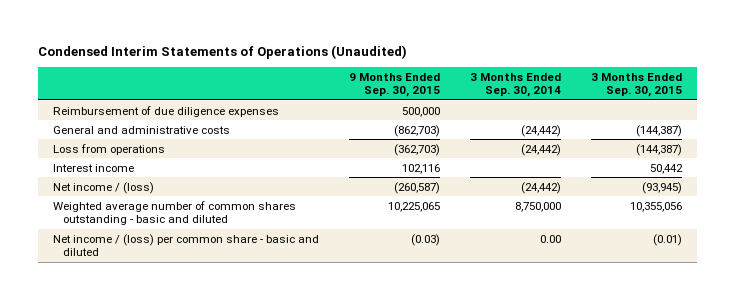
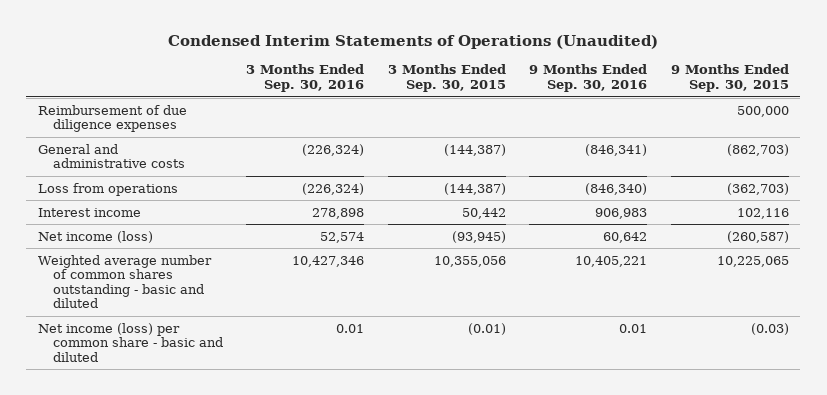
[470,72,562,98] 3 Months Ended Sep. 30, 2014 -> none
none -> [246,64,365,93] 3 Months Ended Sep. 30, 2016
none -> [529,64,648,93] 9 Months Ended Sep. 30, 2016
[53,181,155,194] Net income / (loss) -> [37,230,153,243] Net income (loss)
[53,233,320,257] Net income / (loss) per common share - basic and diluted -> [37,322,224,362] Net income (loss) per common share - basic and diluted

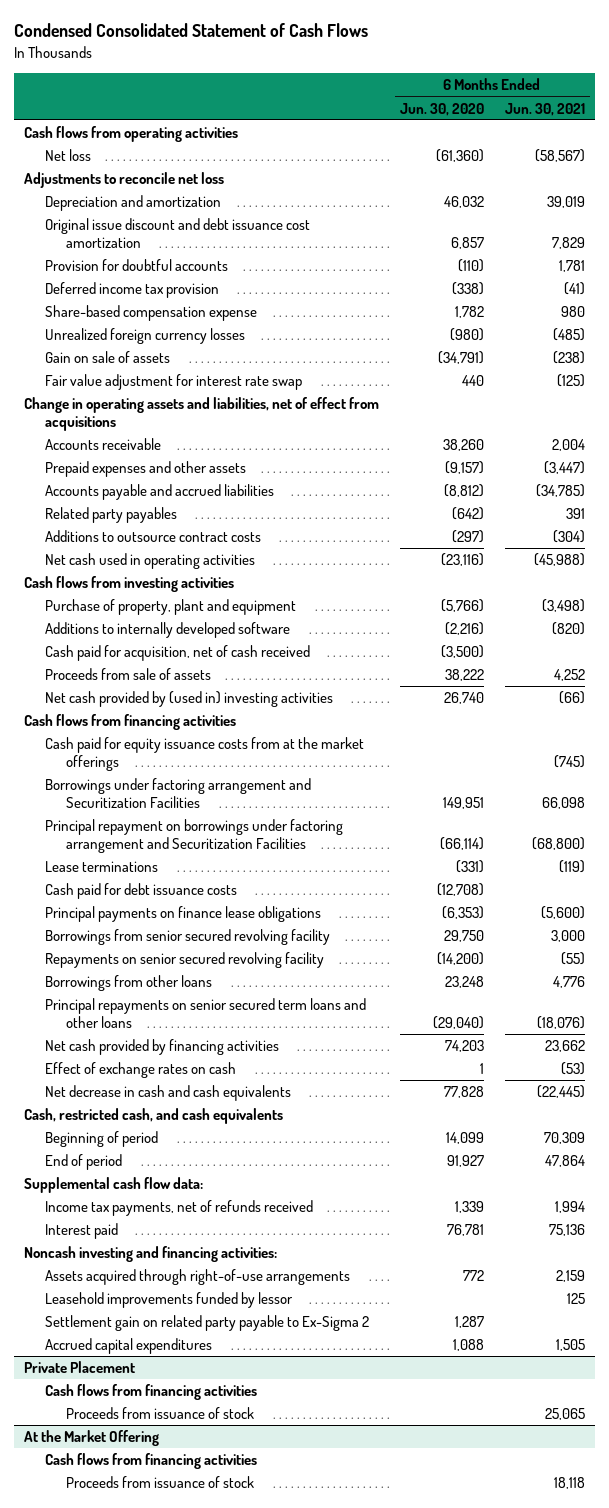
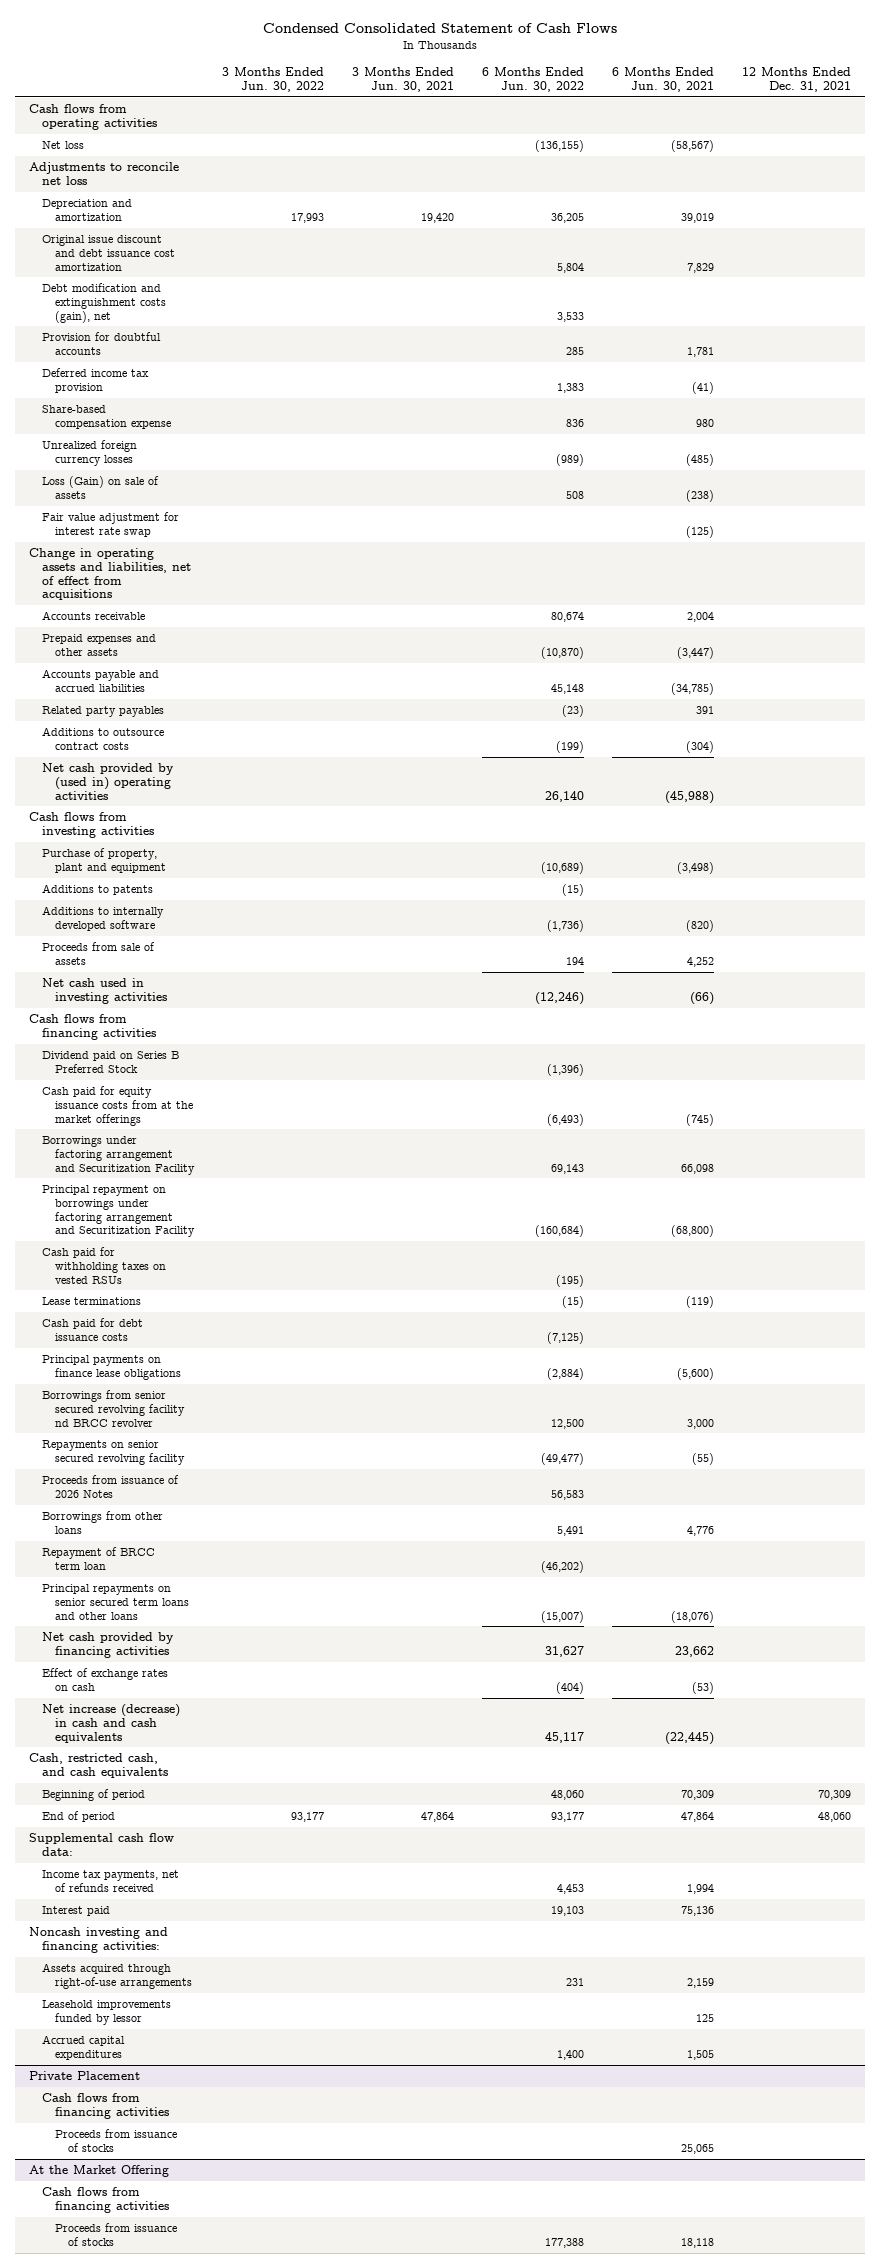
[399,102,484,116] Jun. 30, 2020 -> none
none -> [222,67,325,92] 3 Months Ended Jun. 30, 2022
none -> [352,67,455,92] 3 Months Ended Jun. 30, 2021
none -> [482,67,585,92] 6 Months Ended Jun. 30, 2022
none -> [742,67,852,92] 12 Months Ended Dec. 31, 2021
none -> [42,282,167,323] Debt modification and extinguishment costs (gain), net
[45,351,171,364] Gain on sale of assets -> [42,475,160,499] Loss (Gain) on sale of assets
[45,553,256,570] Net cash used in operating activities -> [42,762,175,800] Net cash provided by (used in) operating activities
none -> [42,883,154,895] Additions to patents
[45,645,311,662] Cash paid for acquisition, net of cash received -> none
[45,691,334,708] Net cash provided by (used in) investing activities -> [42,977,168,1004] Net cash used in investing activities
none -> [42,1050,180,1073] Dividend paid on Series B Preferred Stock
[45,778,312,808] Borrowings under factoring arrangement and Securitization Facilities -> [42,1135,196,1175] Borrowings under factoring arrangement and Securitization Facility
[45,819,344,853] Principal repayment on borrowings under factoring arrangement and Securitization Facilities -> [42,1184,196,1238] Principal repayment on borrowings under factoring arrangement and Securitization Facility
none -> [42,1246,167,1284] Cash paid for withholding taxes on vested RSUs
[45,929,331,946] Borrowings from senior secured revolving facility -> [42,1389,186,1427] Borrowings from senior secured revolving facility nd BRCC revolver
none -> [42,1474,180,1498] Proceeds from issuance of 2026 Notes
none -> [42,1546,156,1570] Repayment of BRCC term loan
[45,1085,292,1102] Net decrease in cash and cash equivalents -> [42,1703,181,1743] Net increase (decrease) in cash and cash equivalents
[45,1315,370,1332] Settlement gain on related party payable to Ex-Sigma 2 -> none
[65,1407,254,1420] Proceeds from issuance of stock -> [55,2128,178,2152] Proceeds from issuance of stocks
[65,1476,254,1489] Proceeds from issuance of stock -> [55,2222,178,2246] Proceeds from issuance of stocks

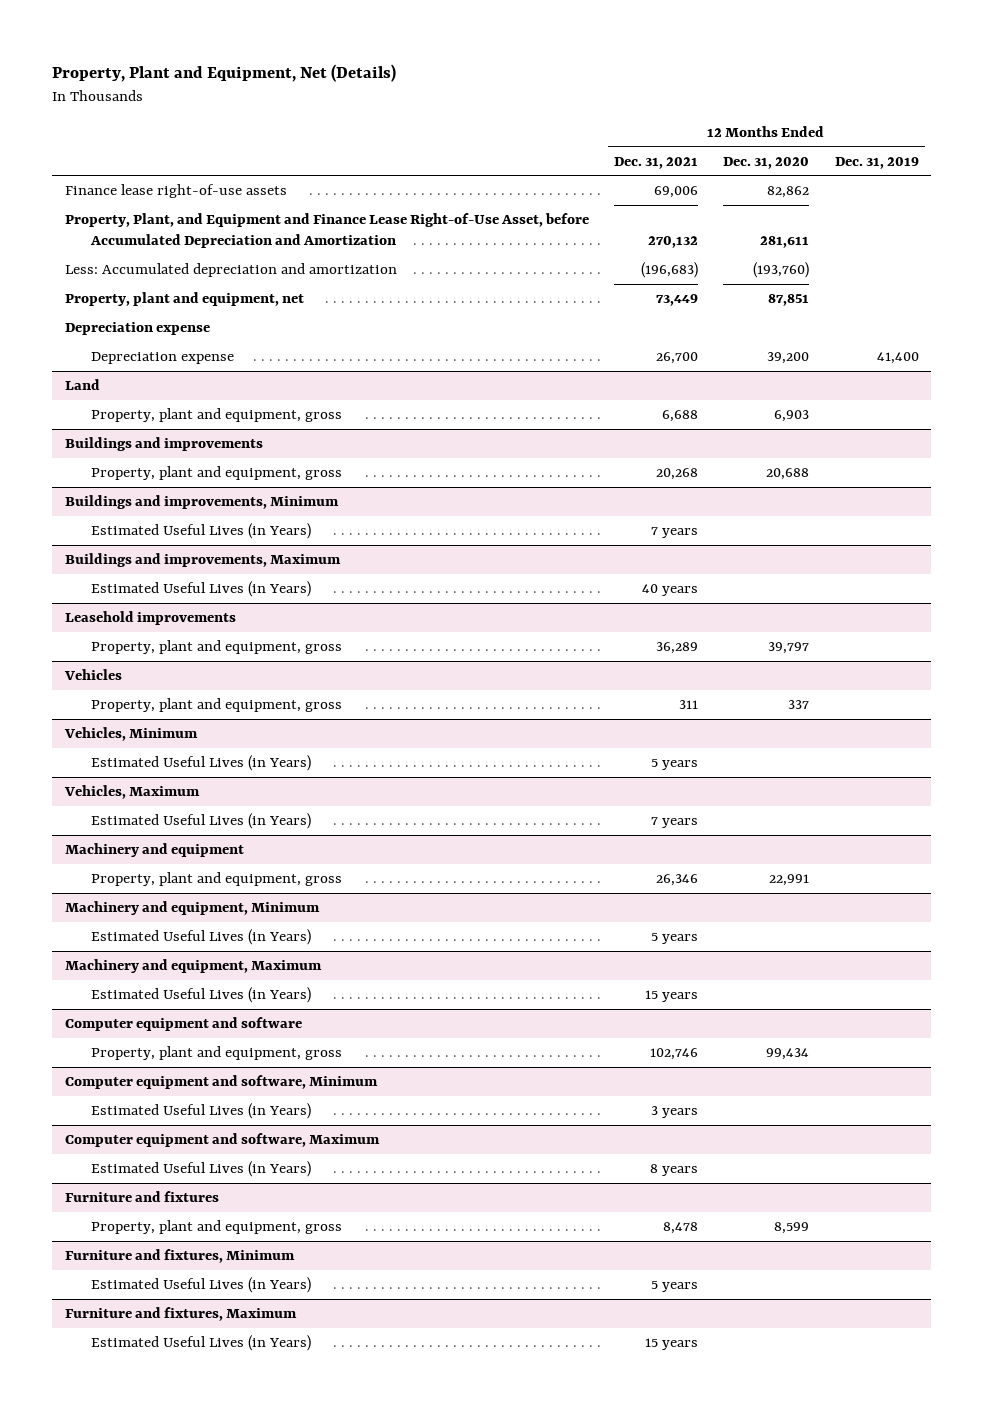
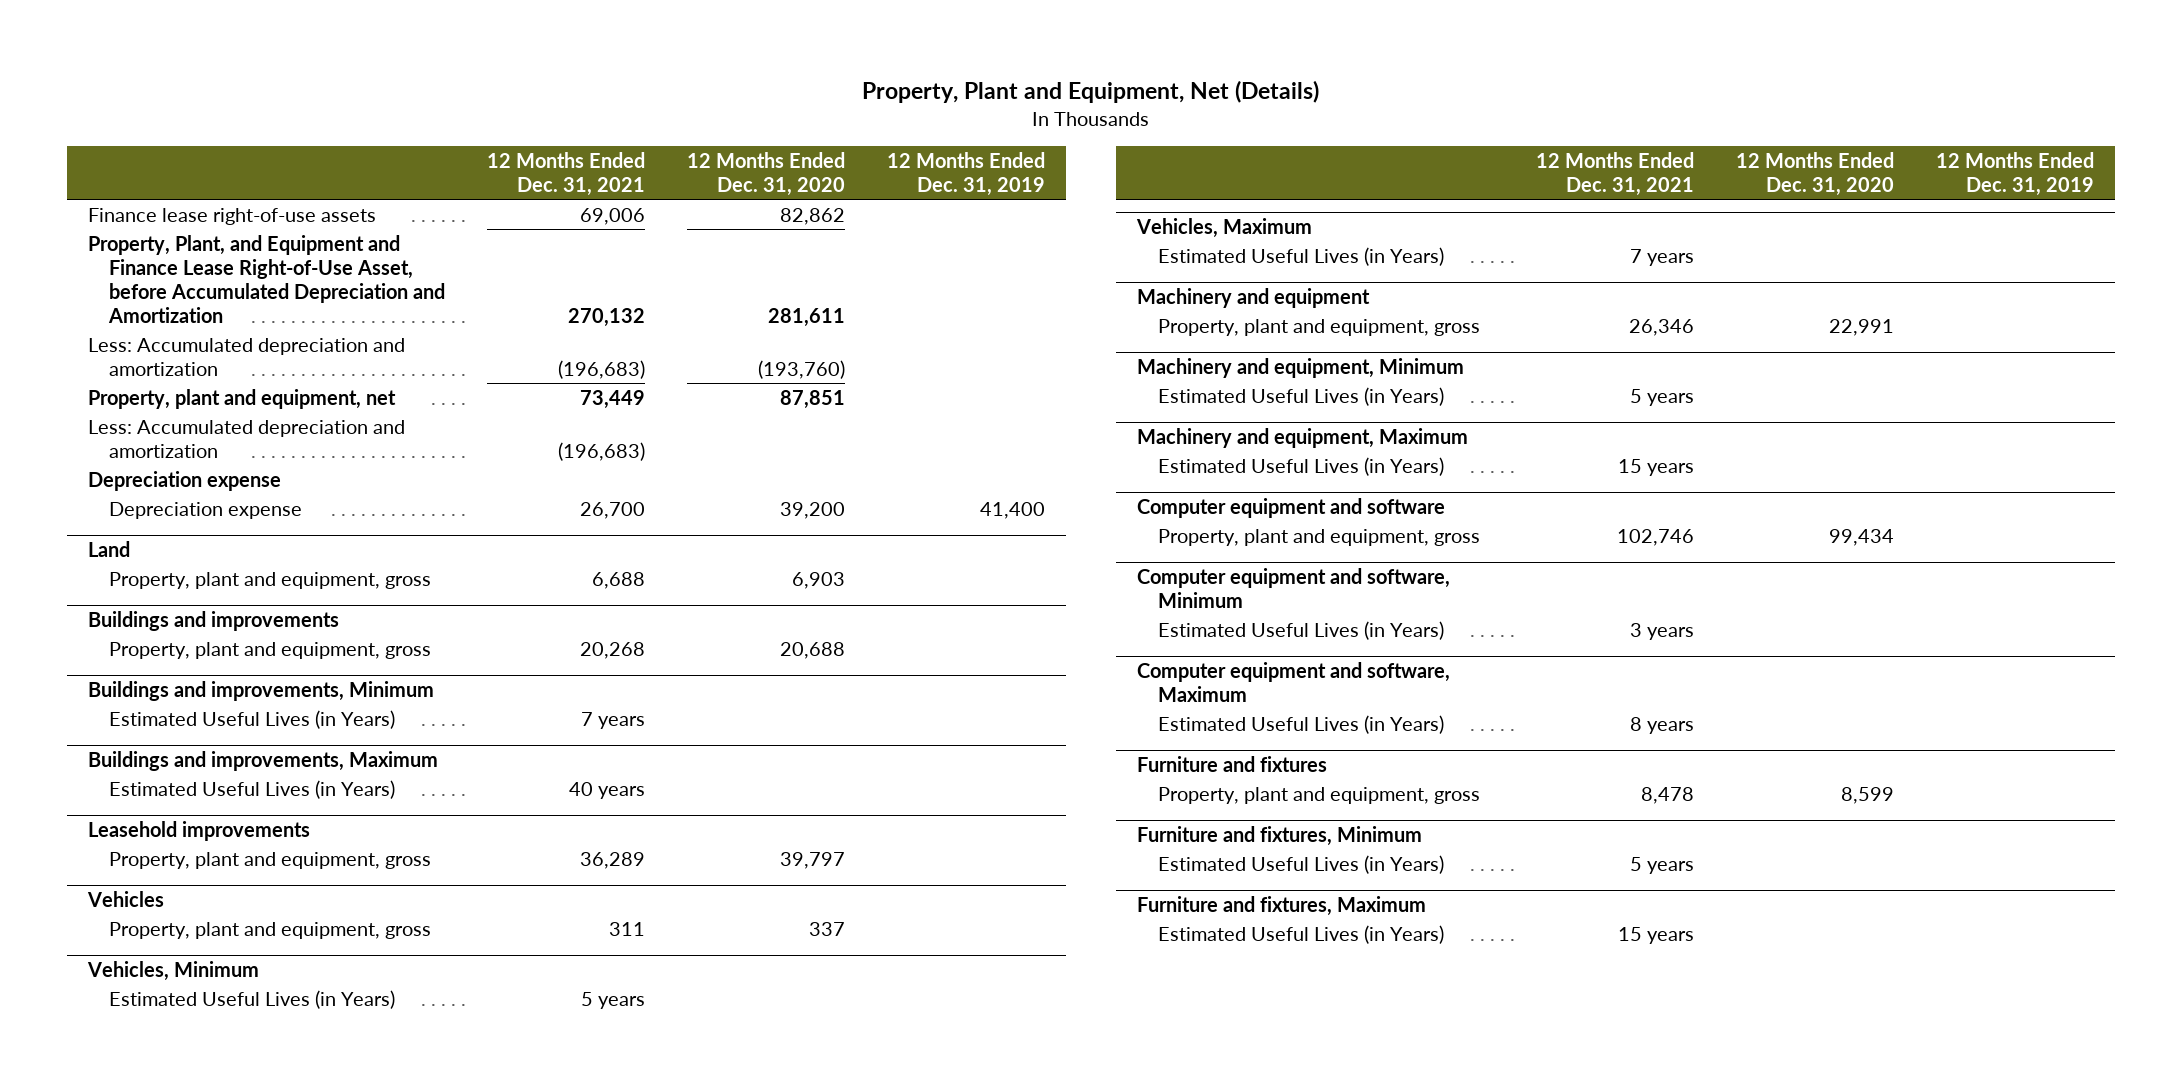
none -> [88,419,406,458] Less: Accumulated depreciation and amortization

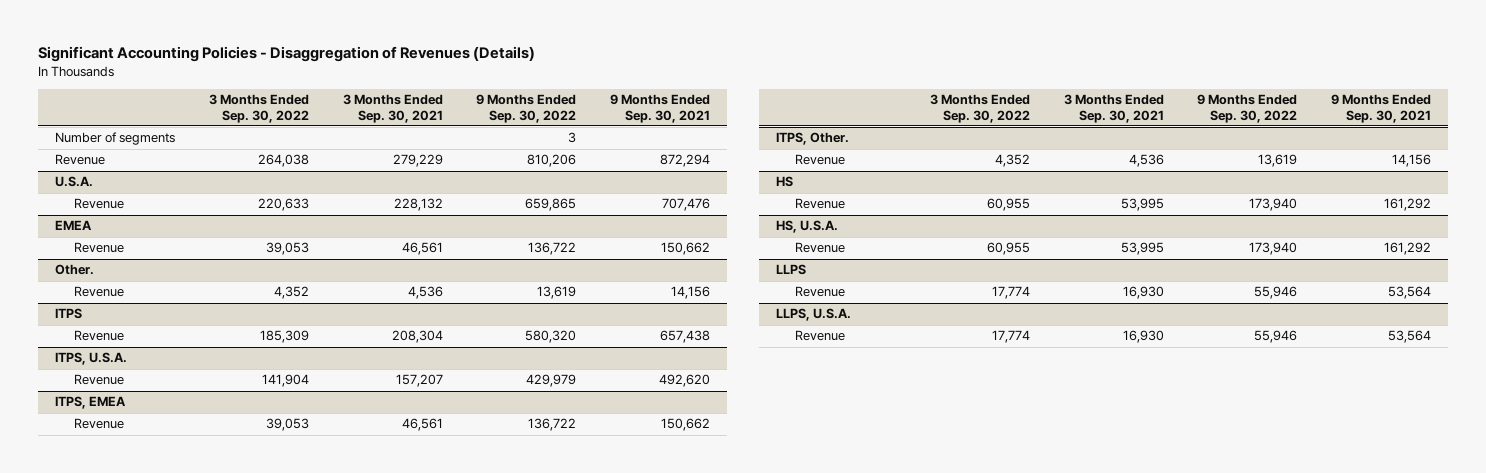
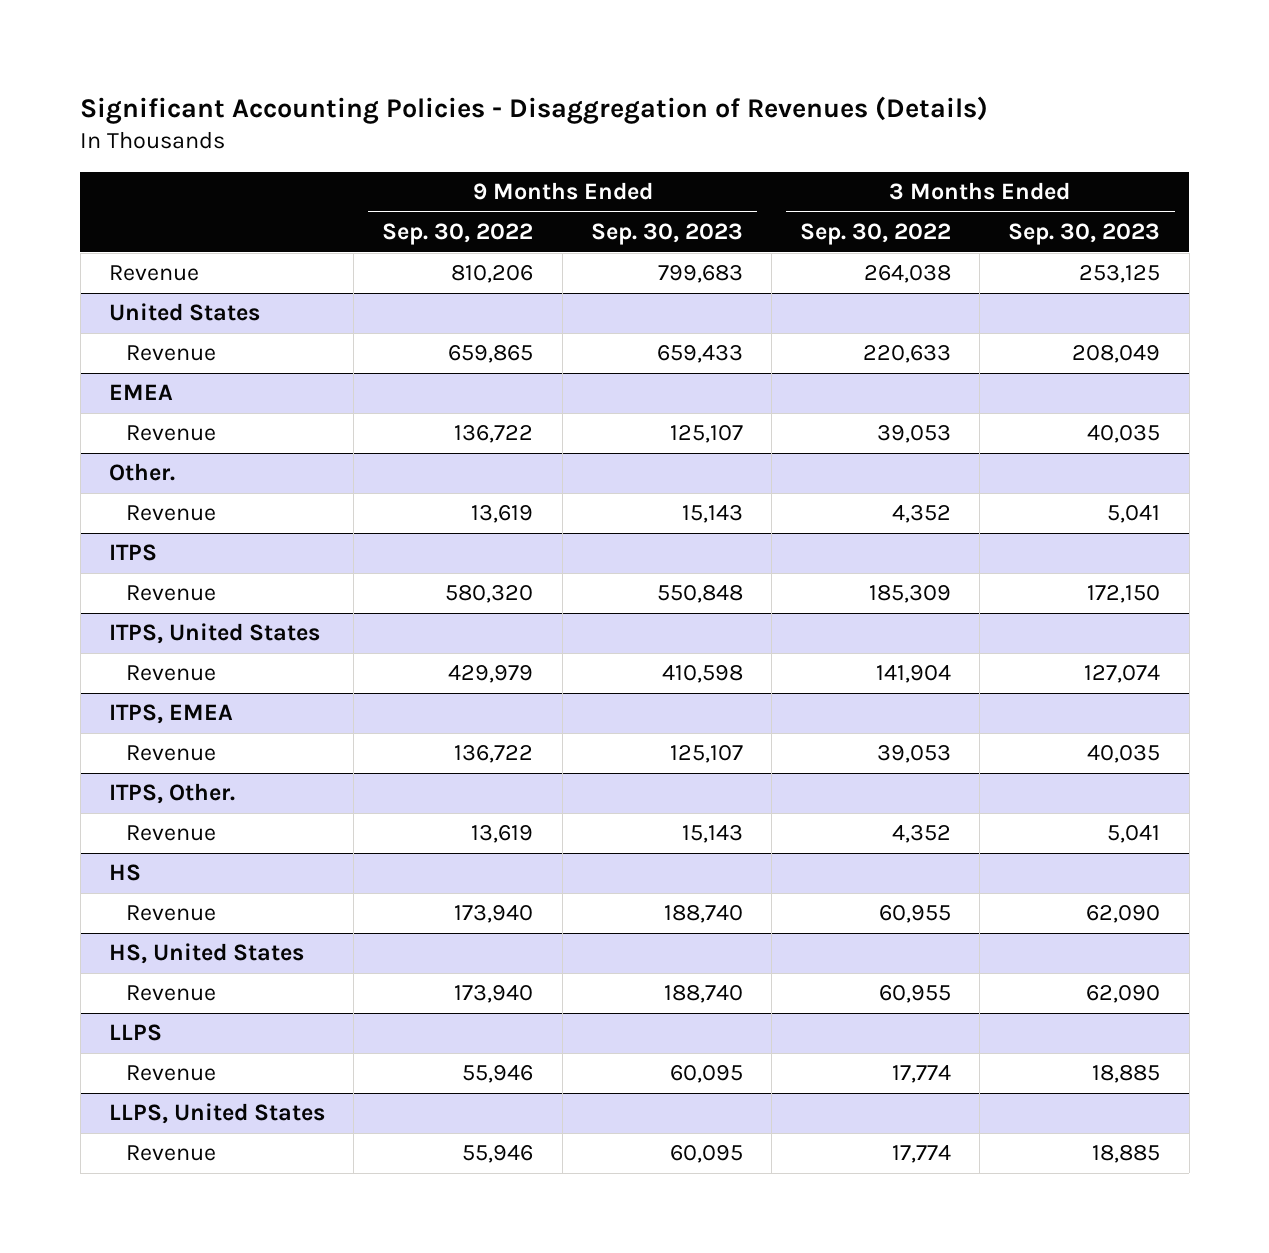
[342,94,443,123] 3 Months Ended Sep. 30, 2021 -> none
[609,94,710,123] 9 Months Ended Sep. 30, 2021 -> none
none -> [590,223,743,246] Sep. 30, 2023
none -> [1008,223,1161,246] Sep. 30, 2023
[55,132,176,146] Number of segments -> none
[55,176,94,188] U.S.A. -> [109,303,261,322] United States
[55,352,128,366] ITPS, U.S.A. -> none
none -> [109,623,321,645] ITPS, United States
[776,220,839,234] HS, U.S.A. -> none
none -> [109,943,305,965] HS, United States
[776,308,852,322] LLPS, U.S.A. -> none
none -> [109,1103,326,1125] LLPS, United States

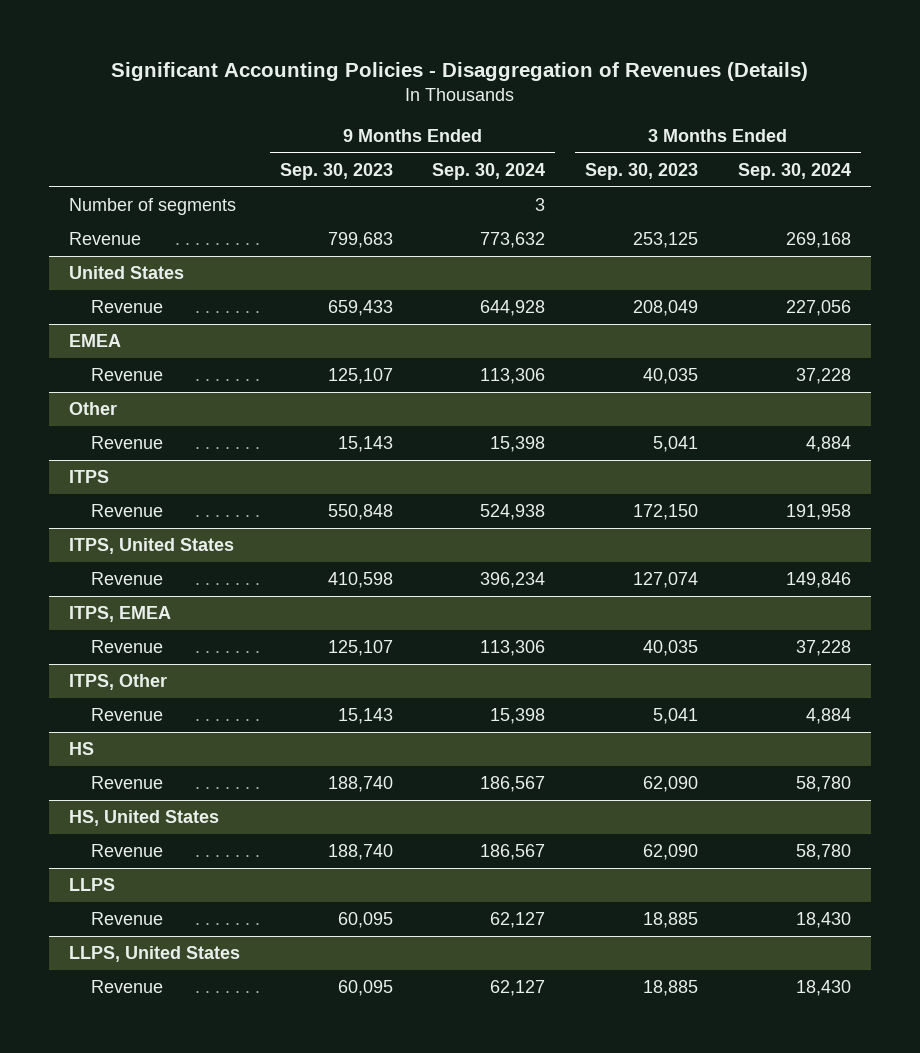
[382,223,534,246] Sep. 30, 2022 -> none
[800,223,952,246] Sep. 30, 2022 -> none
none -> [432,162,546,180] Sep. 30, 2024
none -> [738,162,852,180] Sep. 30, 2024
none -> [68,198,236,216] Number of segments
[109,463,176,482] Other. -> [68,402,117,416] Other
[109,783,236,805] ITPS, Other. -> [68,674,167,691] ITPS, Other

